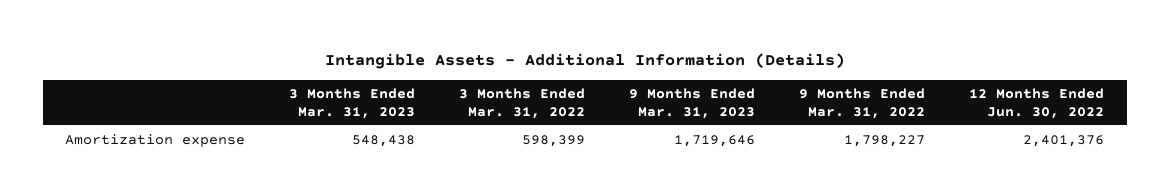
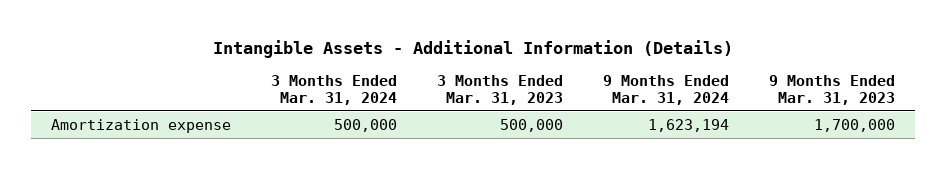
[458,88,585,119] 3 Months Ended Mar. 31, 2022 -> none
[799,88,926,119] 9 Months Ended Mar. 31, 2022 -> none
[969,88,1105,119] 12 Months Ended Jun. 30, 2022 -> none
none -> [271,75,398,106] 3 Months Ended Mar. 31, 2024
none -> [602,75,729,106] 9 Months Ended Mar. 31, 2024
[351,134,415,147] 548,438 -> [499,119,563,133] 500,000
[674,134,756,147] 1,719,646 -> [813,119,895,133] 1,700,000

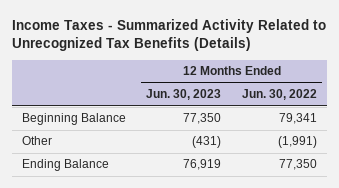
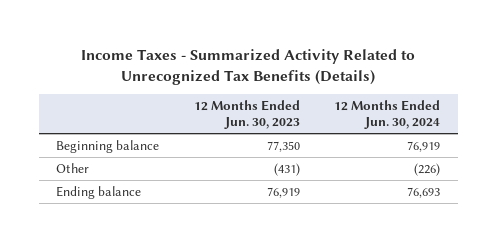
[241,89,317,101] Jun. 30, 2022 -> none
none -> [334,99,441,130] 12 Months Ended Jun. 30, 2024
[21,113,126,126] Beginning Balance -> [56,139,160,153] Beginning balance
[21,159,109,172] Ending Balance -> [56,185,142,199] Ending balance

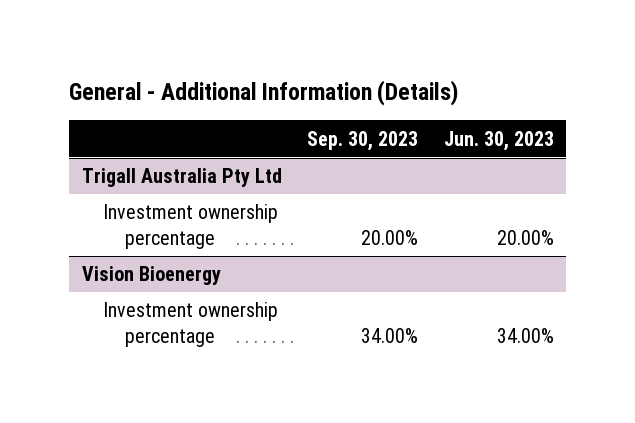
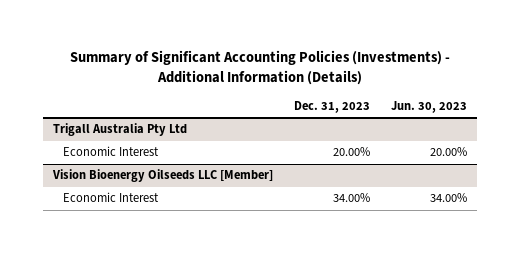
[68,80,458,107] General - Additional Information (Details) -> [69,50,450,85] Summary of Significant Accounting Policies (Investments) - Additional Information (Details)
[307,130,419,151] Sep. 30, 2023 -> none
none -> [293,101,370,114] Dec. 31, 2023
[103,204,279,249] Investment ownership percentage -> [62,146,159,157] Economic Interest
[81,266,221,286] Vision Bioenergy -> [52,169,274,183] Vision Bioenergy Oilseeds LLC [Member]
[103,302,279,347] Investment ownership percentage -> [62,192,159,203] Economic Interest

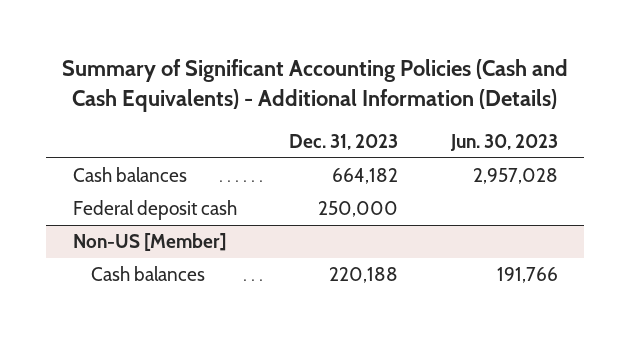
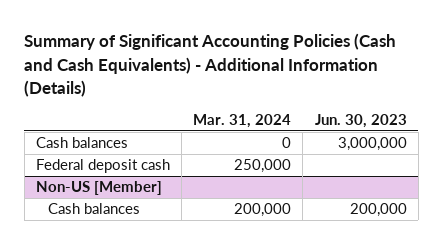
[289,134,399,151] Dec. 31, 2023 -> none
none -> [193,114,292,129] Mar. 31, 2024
[472,168,558,185] 2,957,028 -> [337,137,407,152] 3,000,000
[496,267,558,284] 191,766 -> [349,203,407,218] 200,000

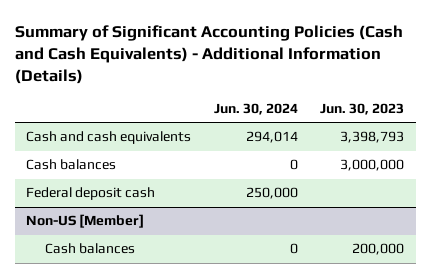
[193,114,292,129] Mar. 31, 2024 -> none
none -> [213,103,298,116] Jun. 30, 2024
none -> [25,131,191,145] Cash and cash equivalents

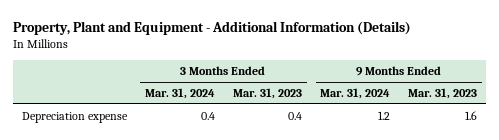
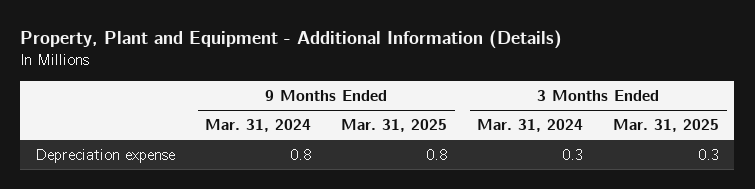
[233,88,303,100] Mar. 31, 2023 -> none
[408,88,478,100] Mar. 31, 2023 -> none
none -> [341,119,448,133] Mar. 31, 2025
none -> [613,119,720,133] Mar. 31, 2025
[200,112,215,121] 0.4 -> [562,149,584,161] 0.3
[378,111,391,121] 1.2 -> [290,149,312,161] 0.8

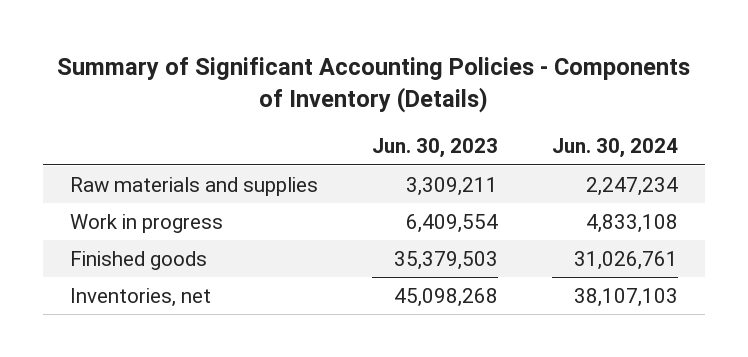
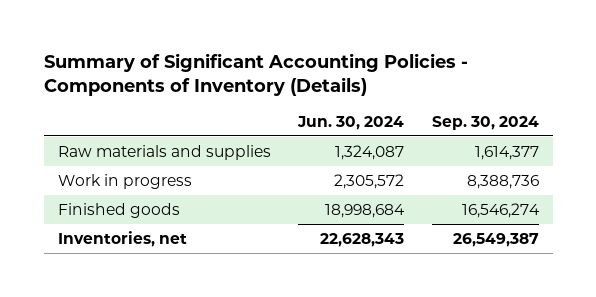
[371,138,498,159] Jun. 30, 2023 -> none
none -> [431,115,539,130] Sep. 30, 2024
[585,177,678,197] 2,247,234 -> [335,144,405,160] 1,324,087
[585,214,678,234] 4,833,108 -> [334,173,405,189] 2,305,572
[573,251,678,271] 31,026,761 -> [325,203,406,218] 18,998,684
[573,288,678,308] 38,107,103 -> [320,232,405,247] 22,628,343

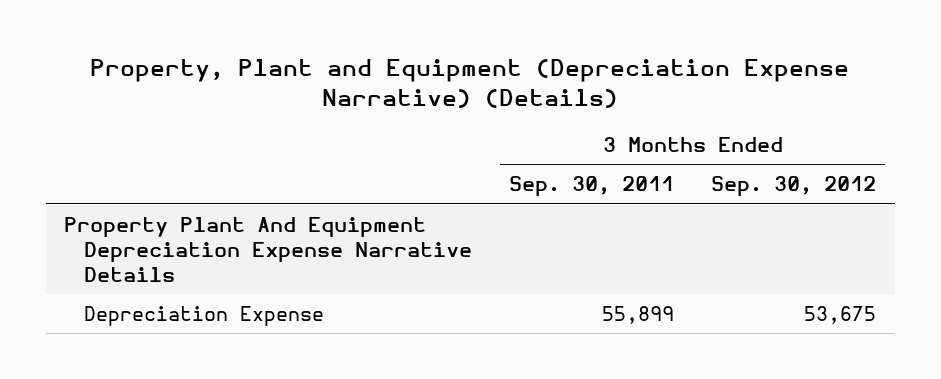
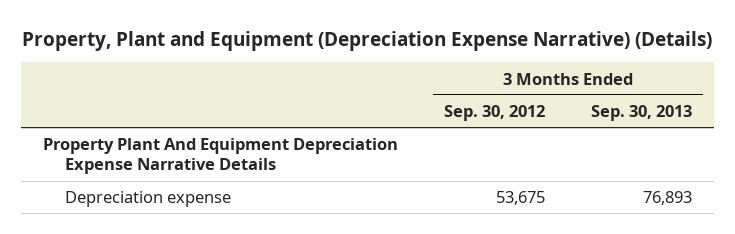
[509,176,675,197] Sep. 30, 2011 -> none
none -> [590,105,692,122] Sep. 30, 2013
[84,306,325,327] Depreciation Expense -> [65,191,232,208] Depreciation expense

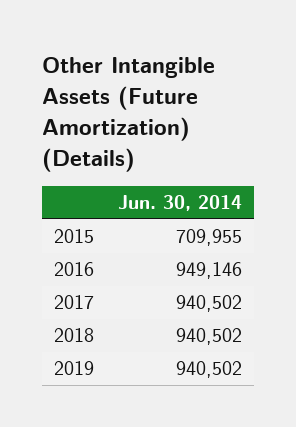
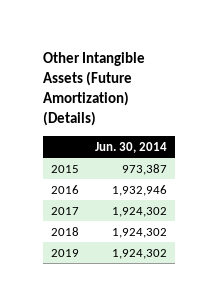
[176,229,243,247] 709,955 -> [122,163,168,175] 973,387
[176,262,243,280] 949,146 -> [112,184,168,196] 1,932,946
[176,295,243,313] 940,502 -> [112,206,168,217] 1,924,302
[176,328,243,346] 940,502 -> [112,227,168,238] 1,924,302
[176,361,243,379] 940,502 -> [112,248,168,259] 1,924,302

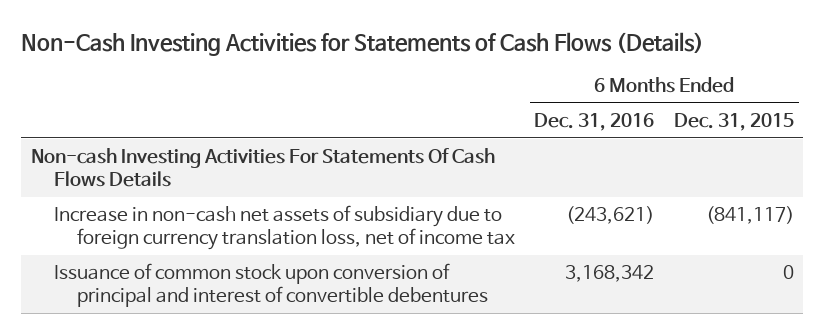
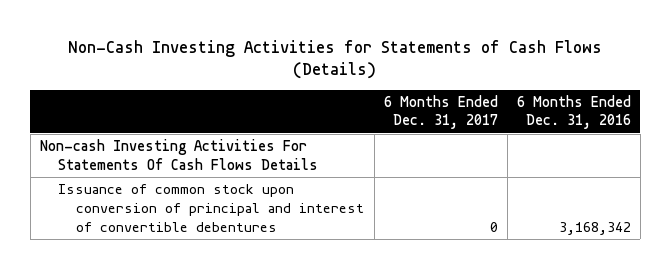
[673,112,794,131] Dec. 31, 2015 -> none
none -> [383,94,498,130] 6 Months Ended Dec. 31, 2017
[54,204,516,251] Increase in non-cash net assets of subsidiary due to foreign currency translation loss, net of income tax -> none

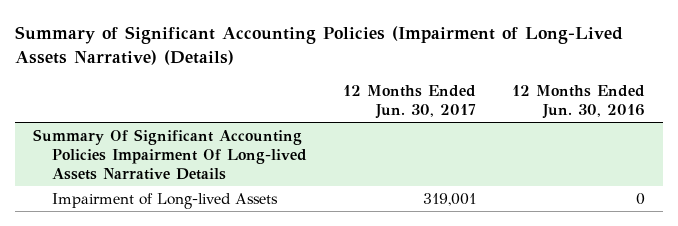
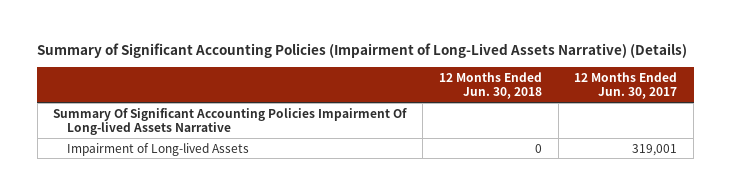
[511,84,645,119] 12 Months Ended Jun. 30, 2016 -> none
none -> [438,71,542,100] 12 Months Ended Jun. 30, 2018
[32,128,308,180] Summary Of Significant Accounting Policies Impairment Of Long-lived Assets Narrative Details -> [53,107,408,136] Summary Of Significant Accounting Policies Impairment Of Long-lived Assets Narrative

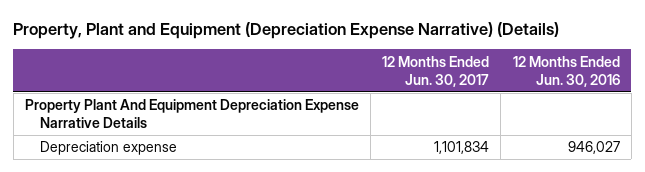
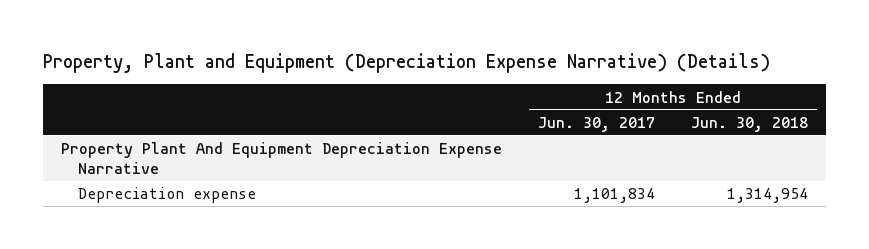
[512,55,620,87] 12 Months Ended Jun. 30, 2016 -> none
none -> [690,116,808,132] Jun. 30, 2018
[25,99,360,129] Property Plant And Equipment Depreciation Expense Narrative Details -> [61,142,503,175] Property Plant And Equipment Depreciation Expense Narrative

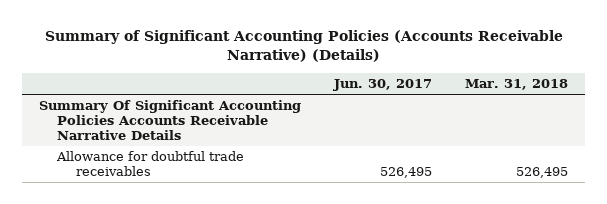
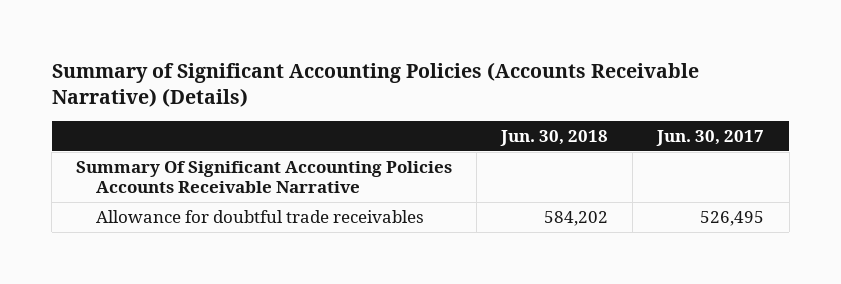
[465,79,569,91] Mar. 31, 2018 -> none
none -> [500,130,609,147] Jun. 30, 2018
[38,100,301,140] Summary Of Significant Accounting Policies Accounts Receivable Narrative Details -> [76,160,453,194] Summary Of Significant Accounting Policies Accounts Receivable Narrative

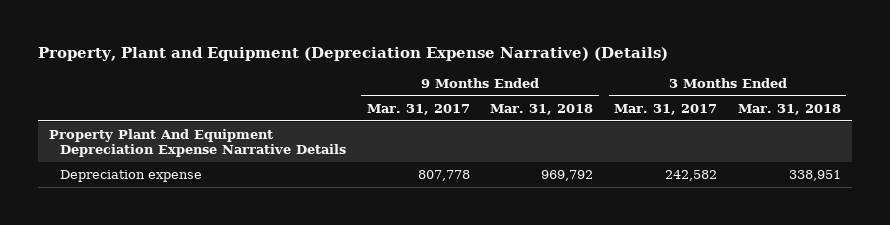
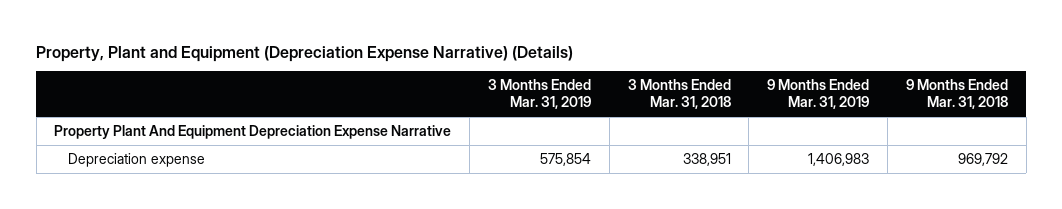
[366,104,470,116] Mar. 31, 2017 -> none
[614,104,718,116] Mar. 31, 2017 -> none
none -> [487,79,591,110] 3 Months Ended Mar. 31, 2019
none -> [767,79,870,110] 9 Months Ended Mar. 31, 2019
[48,129,346,158] Property Plant And Equipment Depreciation Expense Narrative Details -> [54,124,452,139] Property Plant And Equipment Depreciation Expense Narrative

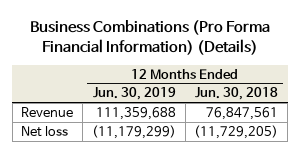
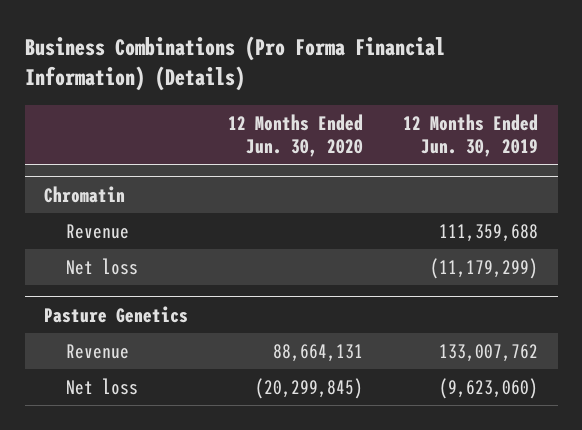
[195,87,279,101] Jun. 30, 2018 -> none
none -> [228,113,364,157] 12 Months Ended Jun. 30, 2020
none -> [44,185,126,203] Chromatin
none -> [44,305,189,323] Pasture Genetics
none -> [66,343,130,359] Revenue
none -> [66,377,139,395] Net loss

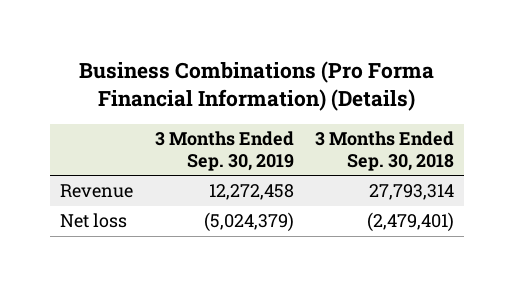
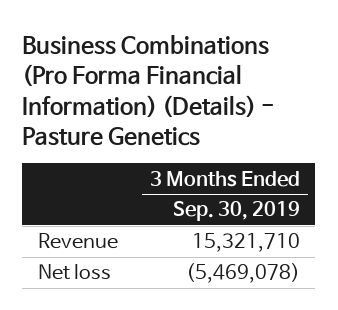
[79,60,435,111] Business Combinations (Pro Forma Financial Information) (Details) -> [22,34,275,146] Business Combinations (Pro Forma Financial Information) (Details) - Pasture Genetics
[314,131,454,171] 3 Months Ended Sep. 30, 2018 -> none
[208,184,294,201] 12,272,458 -> [191,233,300,253] 15,321,710
[203,212,294,233] (5,024,379) -> [185,263,300,284] (5,469,078)

